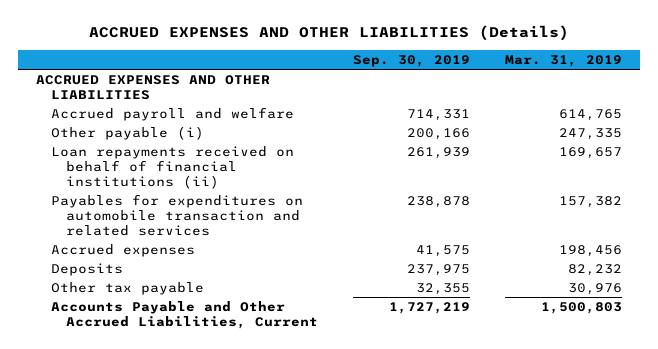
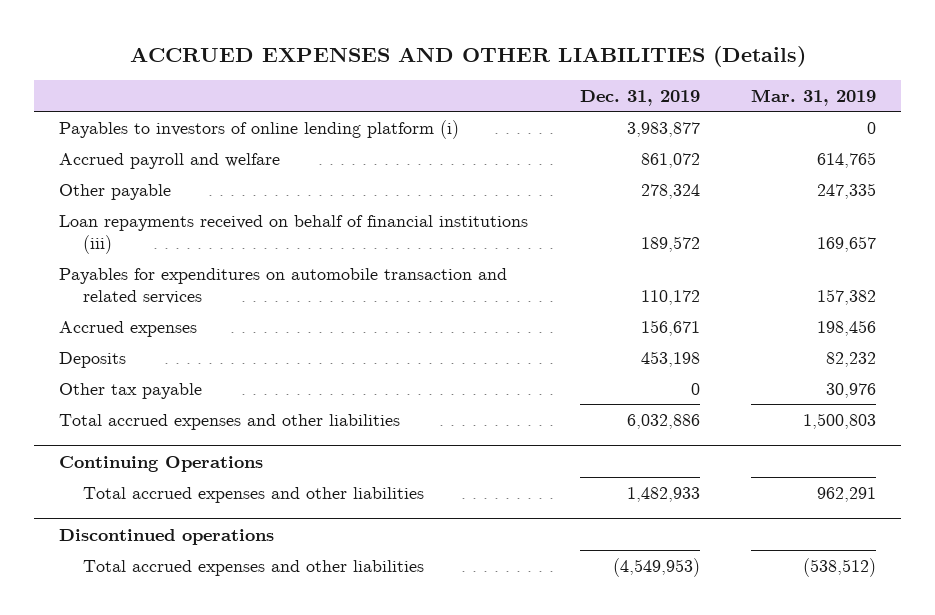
[353,54,471,67] Sep. 30, 2019 -> none
none -> [579,90,700,107] Dec. 31, 2019
[35,75,270,100] ACCRUED EXPENSES AND OTHER LIABILITIES -> none
none -> [59,119,460,139] Payables to investors of online lending platform (i)
[51,126,205,141] Other payable (i) -> [59,183,172,200] Other payable
[51,146,295,189] Loan repayments received on behalf of financial institutions (ii) -> [59,214,529,254] Loan repayments received on behalf of financial institutions (iii)
[51,301,319,329] Accounts Payable and Other Accrued Liabilities, Current -> [59,413,401,430] Total accrued expenses and other liabilities
none -> [59,455,264,472] Continuing Operations
none -> [83,486,425,503] Total accrued expenses and other liabilities
none -> [59,528,275,545] Discontinued operations
none -> [83,559,425,576] Total accrued expenses and other liabilities

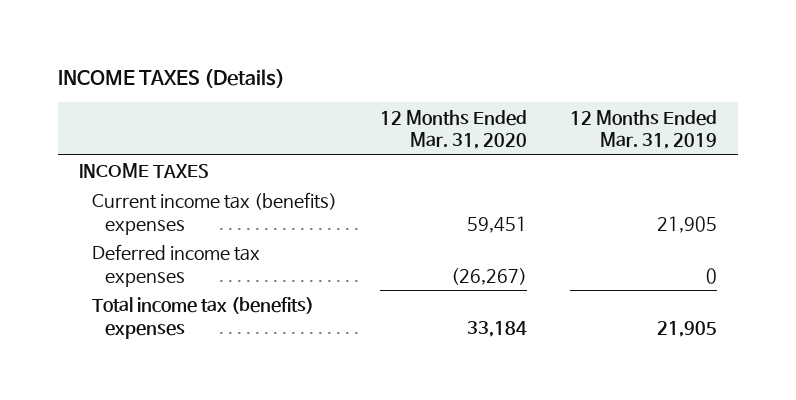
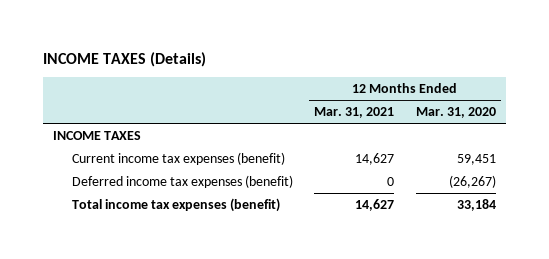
[569,109,717,150] 12 Months Ended Mar. 31, 2019 -> none
none -> [314,107,395,119] Mar. 31, 2021
[92,192,338,235] Current income tax (benefits) expenses -> [72,151,286,165] Current income tax expenses (benefit)
[92,244,261,287] Deferred income tax expenses -> [72,174,294,188] Deferred income tax expenses (benefit)
[92,297,315,339] Total income tax (benefits) expenses -> [72,197,281,212] Total income tax expenses (benefit)

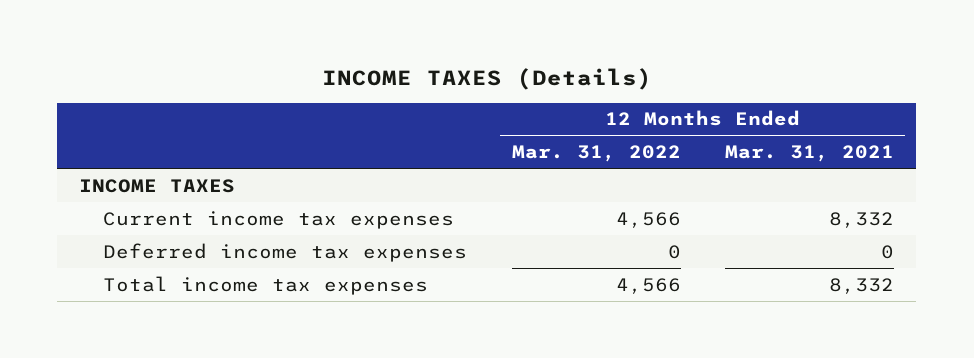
[415,107,496,119] Mar. 31, 2020 -> none
none -> [511,145,681,163] Mar. 31, 2022
[72,151,286,165] Current income tax expenses (benefit) -> [102,210,454,229] Current income tax expenses
[355,152,395,165] 14,627 -> [829,211,895,228] 8,332
[72,174,294,188] Deferred income tax expenses (benefit) -> [102,242,467,262] Deferred income tax expenses
[72,197,281,212] Total income tax expenses (benefit) -> [102,275,428,295] Total income tax expenses
[355,198,395,211] 14,627 -> [829,277,895,294] 8,332

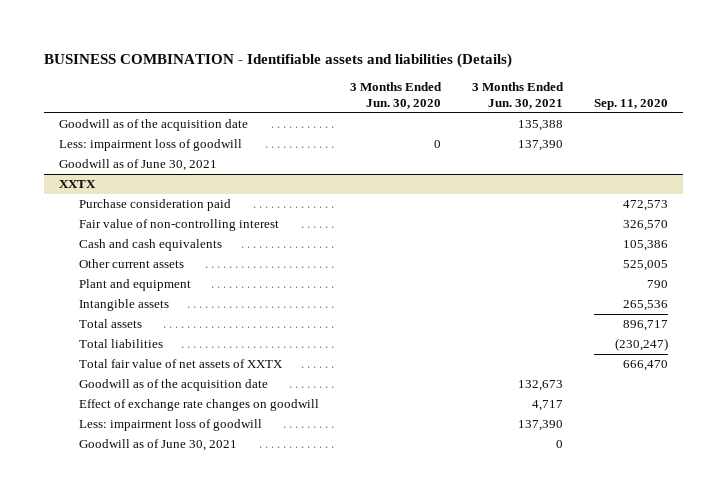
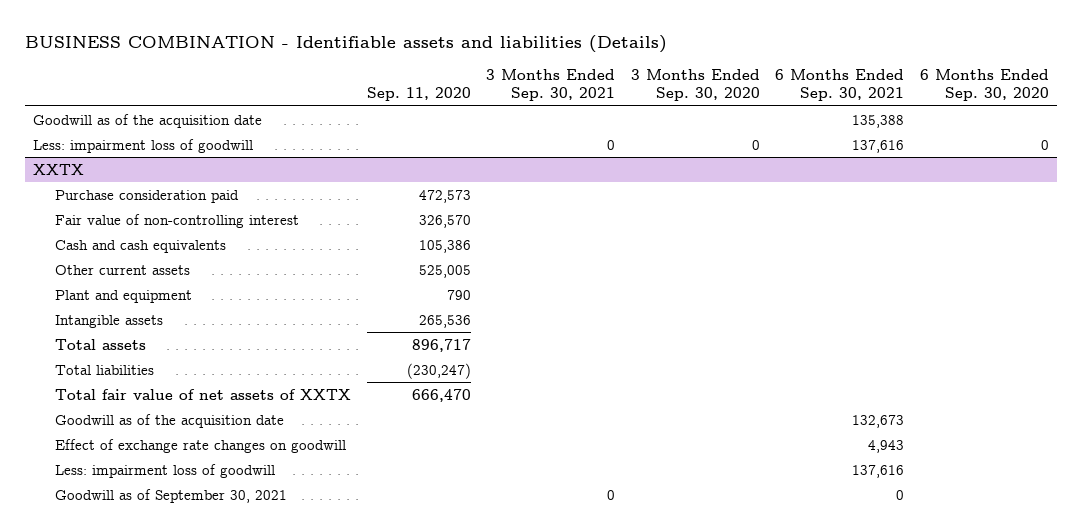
[349,81,442,109] 3 Months Ended Jun. 30, 2020 -> none
[471,81,564,109] 3 Months Ended Jun. 30, 2021 -> none
none -> [486,68,616,102] 3 Months Ended Sep. 30, 2021
none -> [630,68,760,102] 3 Months Ended Sep. 30, 2020
none -> [775,68,905,102] 6 Months Ended Sep. 30, 2021
none -> [919,68,1049,102] 6 Months Ended Sep. 30, 2020
[59,159,218,172] Goodwill as of June 30, 2021 -> none
[78,439,237,452] Goodwill as of June 30, 2021 -> [55,488,288,503] Goodwill as of September 30, 2021

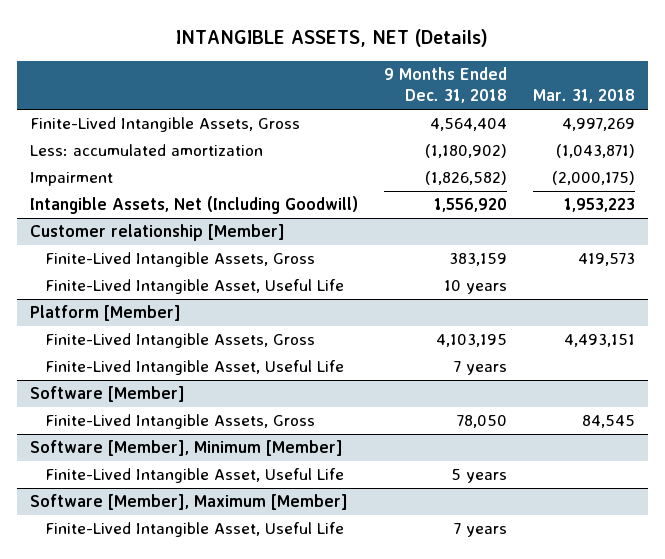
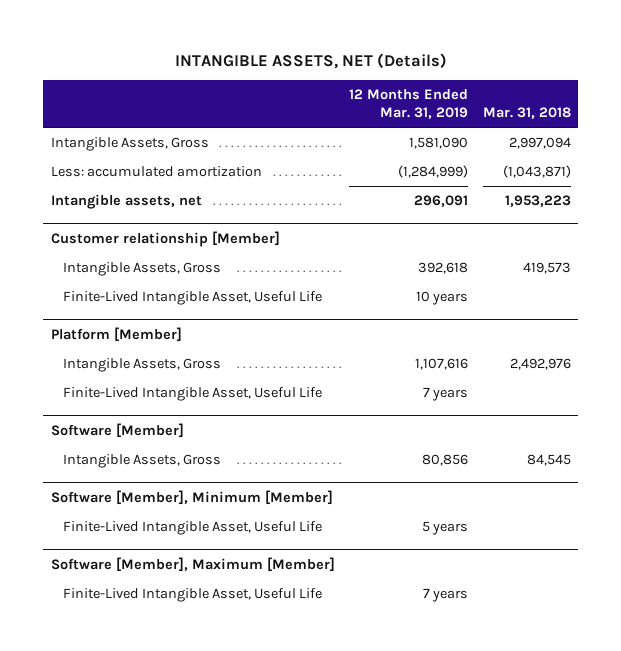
[383,66,507,104] 9 Months Ended Dec. 31, 2018 -> none
none -> [349,89,469,120] 12 Months Ended Mar. 31, 2019
[30,117,301,133] Finite-Lived Intangible Assets, Gross -> [50,137,209,152] Intangible Assets, Gross
[561,118,635,132] 4,997,269 -> [508,137,571,150] 2,997,094
[30,172,114,187] Impairment -> none
[30,196,359,215] Intangible Assets, Net (Including Goodwill) -> [50,194,202,210] Intangible assets, net
[44,252,315,268] Finite-Lived Intangible Assets, Gross -> [62,262,221,277] Intangible Assets, Gross
[44,333,315,349] Finite-Lived Intangible Assets, Gross -> [62,358,221,373] Intangible Assets, Gross
[563,334,635,348] 4,493,151 -> [509,358,571,371] 2,492,976
[44,414,315,430] Finite-Lived Intangible Assets, Gross -> [62,454,221,469] Intangible Assets, Gross

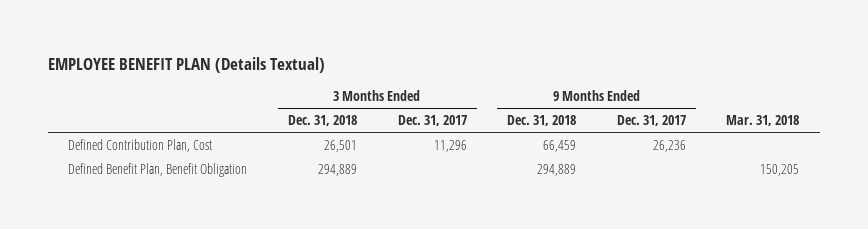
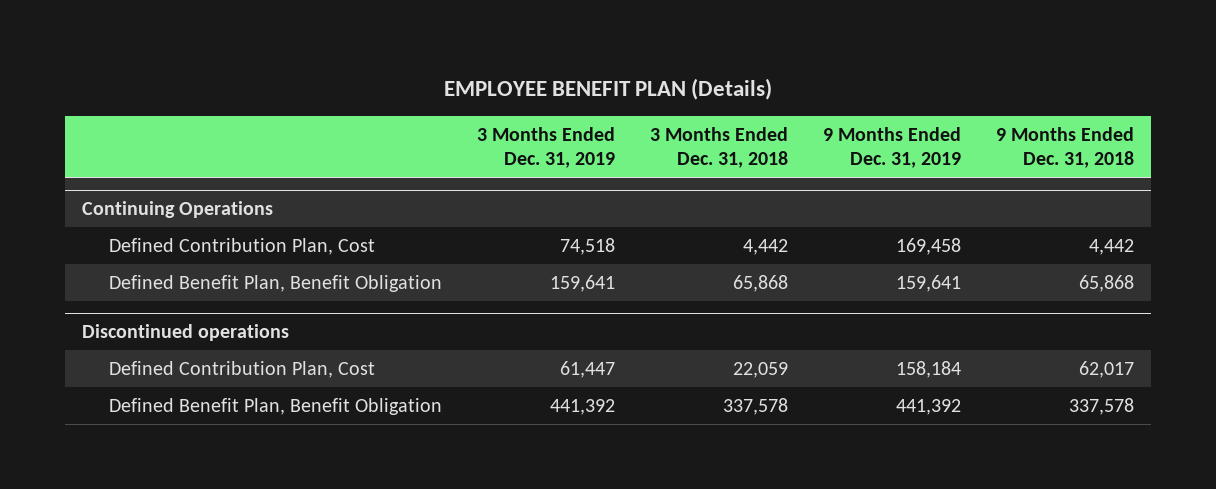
[48,57,326,74] EMPLOYEE BENEFIT PLAN (Details Textual) -> [443,77,772,100] EMPLOYEE BENEFIT PLAN (Details)
[397,115,467,127] Dec. 31, 2017 -> none
[616,115,686,127] Dec. 31, 2017 -> none
[726,115,800,127] Mar. 31, 2018 -> none
none -> [477,127,616,169] 3 Months Ended Dec. 31, 2019
none -> [822,127,961,169] 9 Months Ended Dec. 31, 2019
none -> [82,201,274,219] Continuing Operations
[323,139,357,152] 26,501 -> [743,239,789,256] 4,442
[543,139,577,152] 66,459 -> [1088,239,1134,256] 4,442
[317,163,357,176] 294,889 -> [733,275,789,293] 65,868
[537,163,577,176] 294,889 -> [1078,275,1134,293] 65,868
none -> [82,324,290,342] Discontinued operations
none -> [109,361,376,379] Defined Contribution Plan, Cost
none -> [109,398,443,416] Defined Benefit Plan, Benefit Obligation

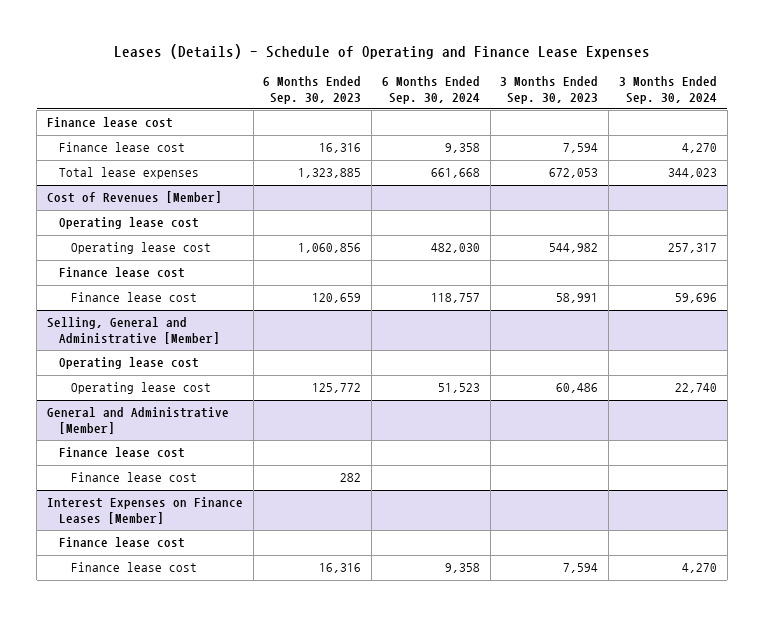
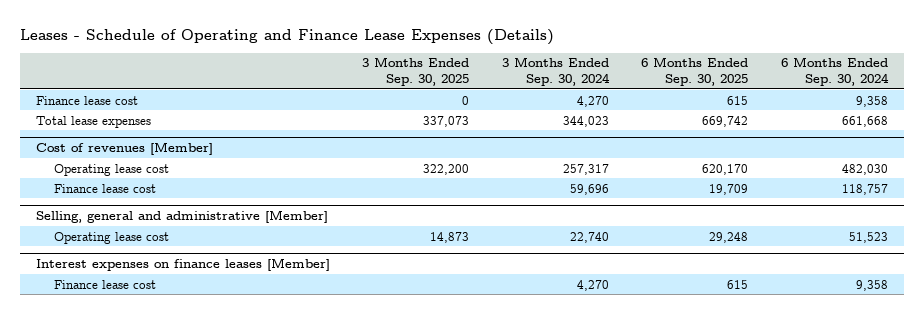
[113,44,650,60] Leases (Details) - Schedule of Operating and Finance Lease Expenses -> [19,28,554,45] Leases - Schedule of Operating and Finance Lease Expenses (Details)
[263,75,362,104] 6 Months Ended Sep. 30, 2023 -> none
[500,75,599,104] 3 Months Ended Sep. 30, 2023 -> none
none -> [362,57,470,87] 3 Months Ended Sep. 30, 2025
none -> [641,57,749,87] 6 Months Ended Sep. 30, 2025
[46,117,173,129] Finance lease cost -> none
[58,217,199,230] Operating lease cost -> none
[46,191,222,204] Cost of Revenues [Member] -> [35,142,213,156] Cost of revenues [Member]
[58,267,185,279] Finance lease cost -> none
[58,357,199,370] Operating lease cost -> none
[46,317,220,345] Selling, General and Administrative [Member] -> [35,210,328,224] Selling, general and administrative [Member]
[46,407,229,435] General and Administrative [Member] -> none
[58,447,185,459] Finance lease cost -> none
[70,472,197,483] Finance lease cost -> none
[58,537,185,549] Finance lease cost -> none
[46,497,243,525] Interest Expenses on Finance Leases [Member] -> [35,258,330,272] Interest expenses on finance leases [Member]

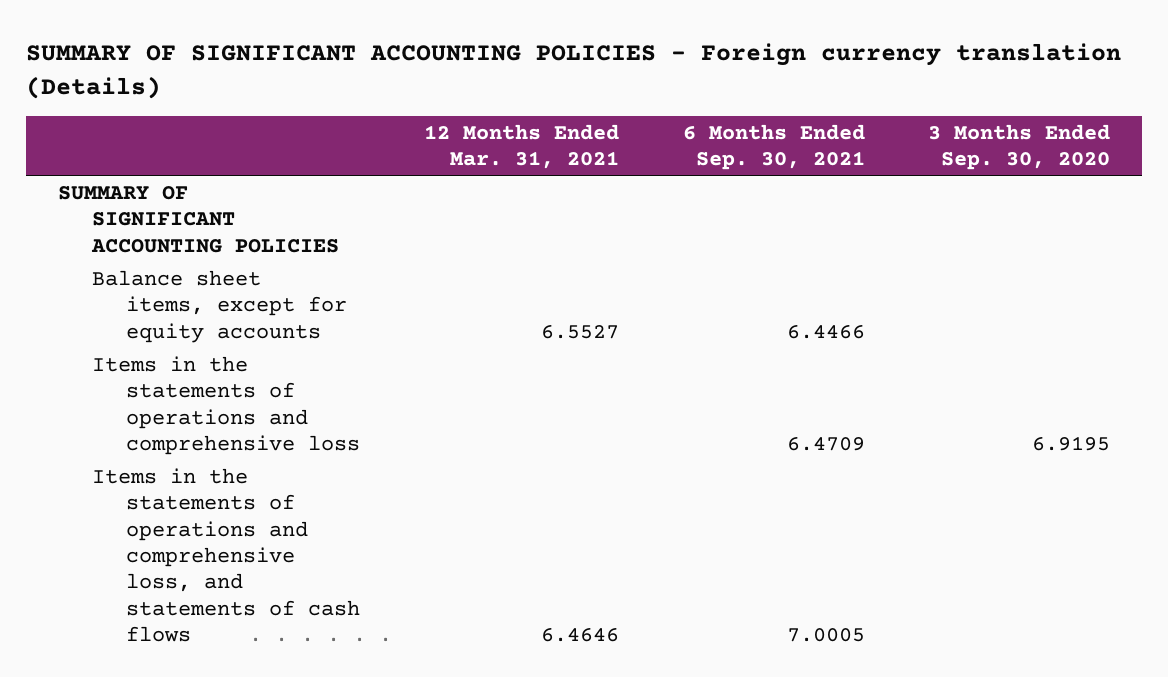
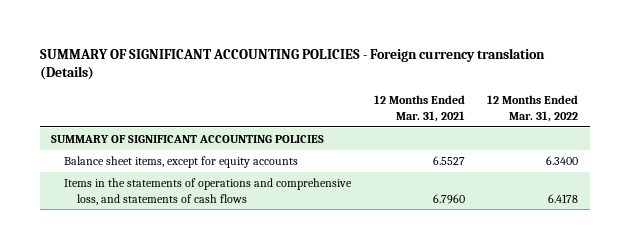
[682,123,865,170] 6 Months Ended Sep. 30, 2021 -> none
[928,123,1111,170] 3 Months Ended Sep. 30, 2020 -> none
none -> [487,95,579,123] 12 Months Ended Mar. 31, 2022
[92,356,361,455] Items in the statements of operations and comprehensive loss -> none
[540,627,619,642] 6.4646 -> [432,193,465,204] 6.7960

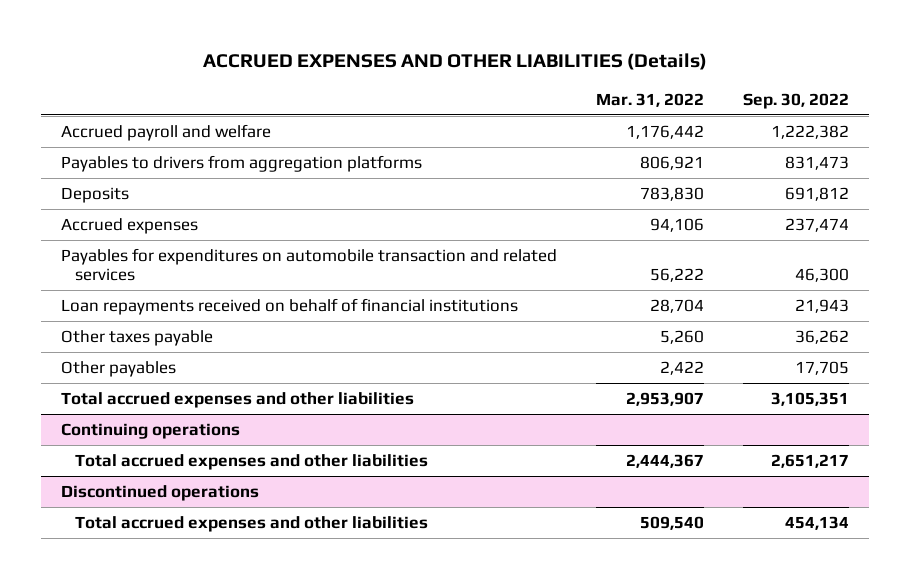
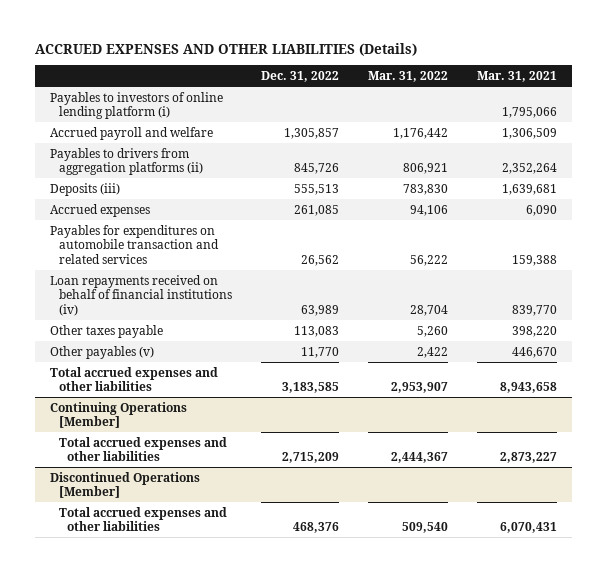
[743,92,850,109] Sep. 30, 2022 -> none
none -> [260,71,339,83] Dec. 31, 2022
none -> [476,71,557,83] Mar. 31, 2021
none -> [49,91,223,120] Payables to investors of online lending platform (i)
[60,154,422,172] Payables to drivers from aggregation platforms -> [49,147,203,176] Payables to drivers from aggregation platforms (ii)
[60,186,129,203] Deposits -> [49,182,120,196] Deposits (iii)
[60,297,518,315] Loan repayments received on behalf of financial institutions -> [49,274,232,316] Loan repayments received on behalf of financial institutions (iv)
[60,360,176,377] Other payables -> [49,345,154,359] Other payables (v)
[60,422,240,439] Continuing operations -> [49,401,187,429] Continuing Operations [Member]
[60,484,259,501] Discontinued operations -> [49,471,200,499] Discontinued Operations [Member]

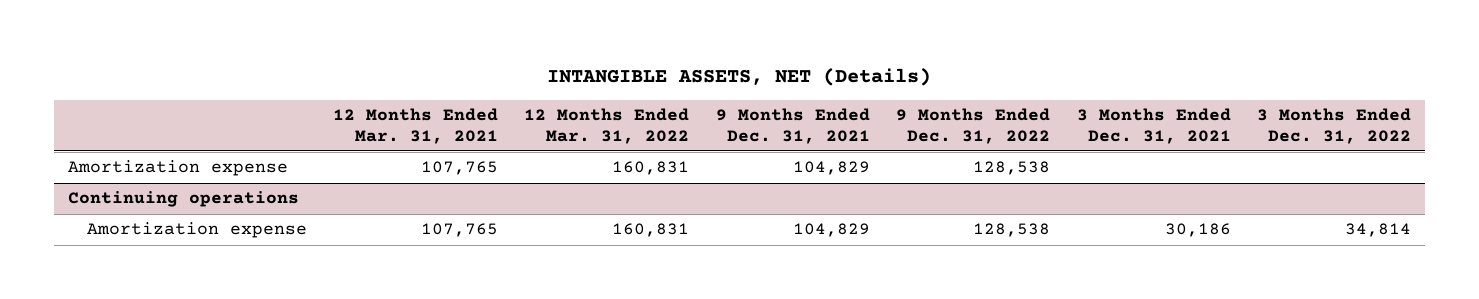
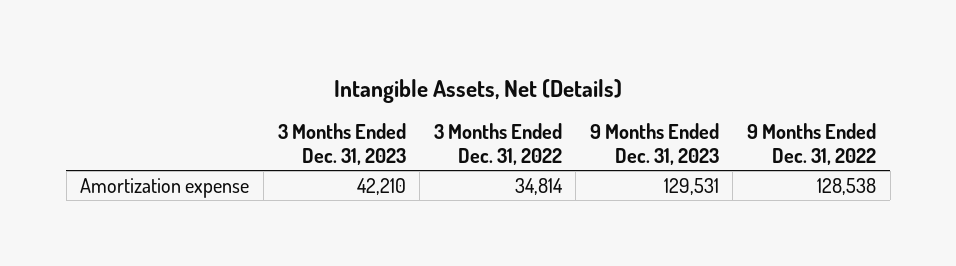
[547,67,932,86] INTANGIBLE ASSETS, NET (Details) -> [334,79,623,104] Intangible Assets, Net (Details)
[332,108,498,144] 12 Months Ended Mar. 31, 2021 -> none
[524,108,690,144] 12 Months Ended Mar. 31, 2022 -> none
[715,108,870,144] 9 Months Ended Dec. 31, 2021 -> none
[1076,108,1231,144] 3 Months Ended Dec. 31, 2021 -> none
none -> [277,123,406,165] 3 Months Ended Dec. 31, 2023
none -> [589,123,719,165] 9 Months Ended Dec. 31, 2023
[67,160,288,177] Amortization expense -> none
[67,191,299,208] Continuing operations -> none

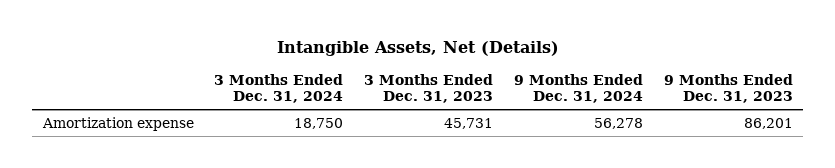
[433,123,562,165] 3 Months Ended Dec. 31, 2022 -> none
[747,123,877,165] 9 Months Ended Dec. 31, 2022 -> none
none -> [214,73,344,104] 3 Months Ended Dec. 31, 2024
none -> [513,73,643,104] 9 Months Ended Dec. 31, 2024
[356,177,406,195] 42,210 -> [444,117,494,129] 45,731
[663,177,719,195] 129,531 -> [743,117,793,129] 86,201

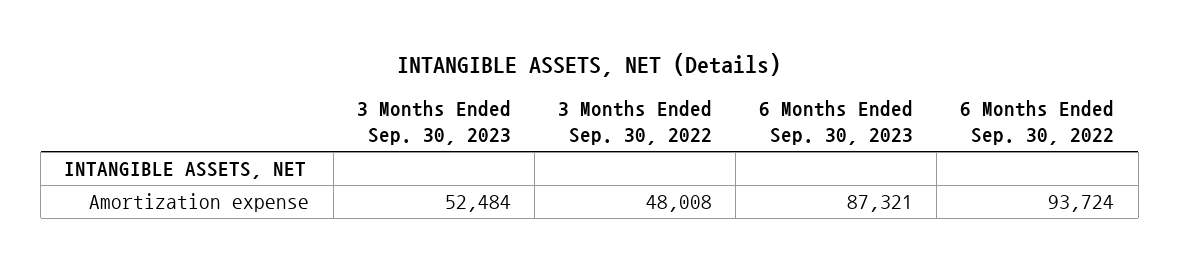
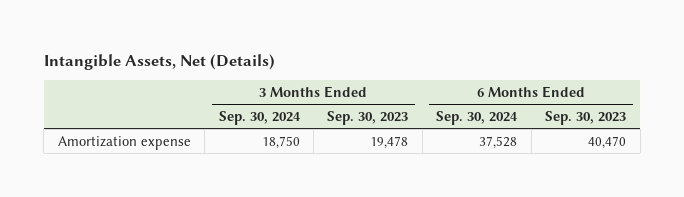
[397,53,782,78] INTANGIBLE ASSETS, NET (Details) -> [43,53,275,70] Intangible Assets, Net (Details)
[557,100,712,146] 3 Months Ended Sep. 30, 2022 -> none
[960,100,1115,146] 6 Months Ended Sep. 30, 2022 -> none
none -> [218,110,301,125] Sep. 30, 2024
none -> [436,110,519,125] Sep. 30, 2024
[64,161,307,179] INTANGIBLE ASSETS, NET -> none
[444,194,511,212] 52,484 -> [370,135,409,149] 19,478
[847,194,914,212] 87,321 -> [588,135,627,149] 40,470

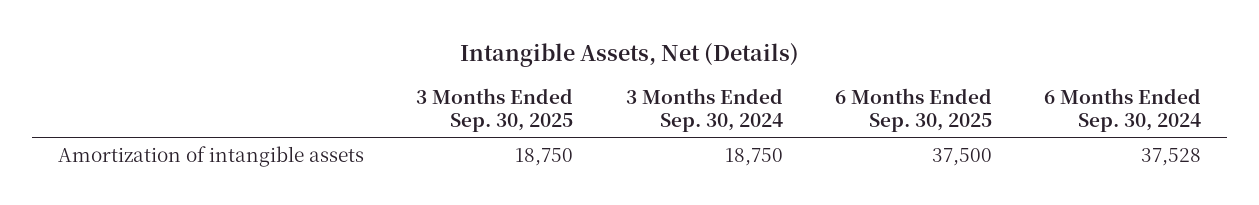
[327,110,409,125] Sep. 30, 2023 -> none
[545,110,627,125] Sep. 30, 2023 -> none
none -> [416,87,574,132] 3 Months Ended Sep. 30, 2025
none -> [834,87,992,132] 6 Months Ended Sep. 30, 2025
[57,135,191,150] Amortization expense -> [57,146,364,168] Amortization of intangible assets

